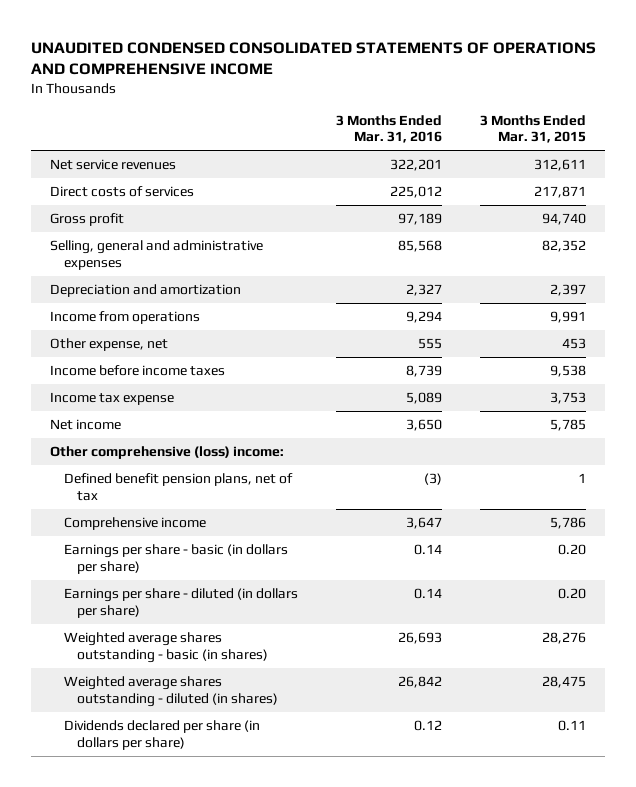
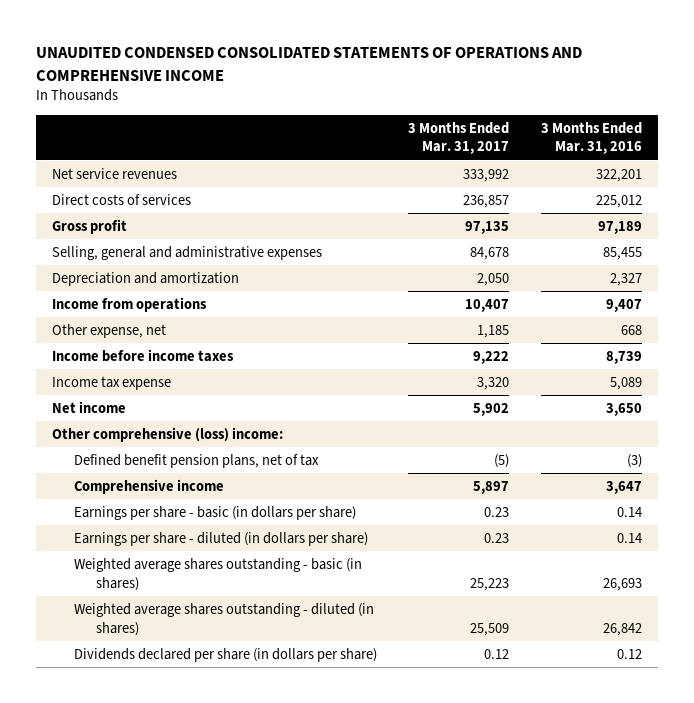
[479,114,586,144] 3 Months Ended Mar. 31, 2015 -> none
none -> [408,121,510,155] 3 Months Ended Mar. 31, 2017
[397,239,442,252] 85,568 -> [603,246,643,260] 85,455
[405,310,442,323] 9,294 -> [606,298,643,312] 9,407
[417,337,442,349] 555 -> [621,324,643,335] 668

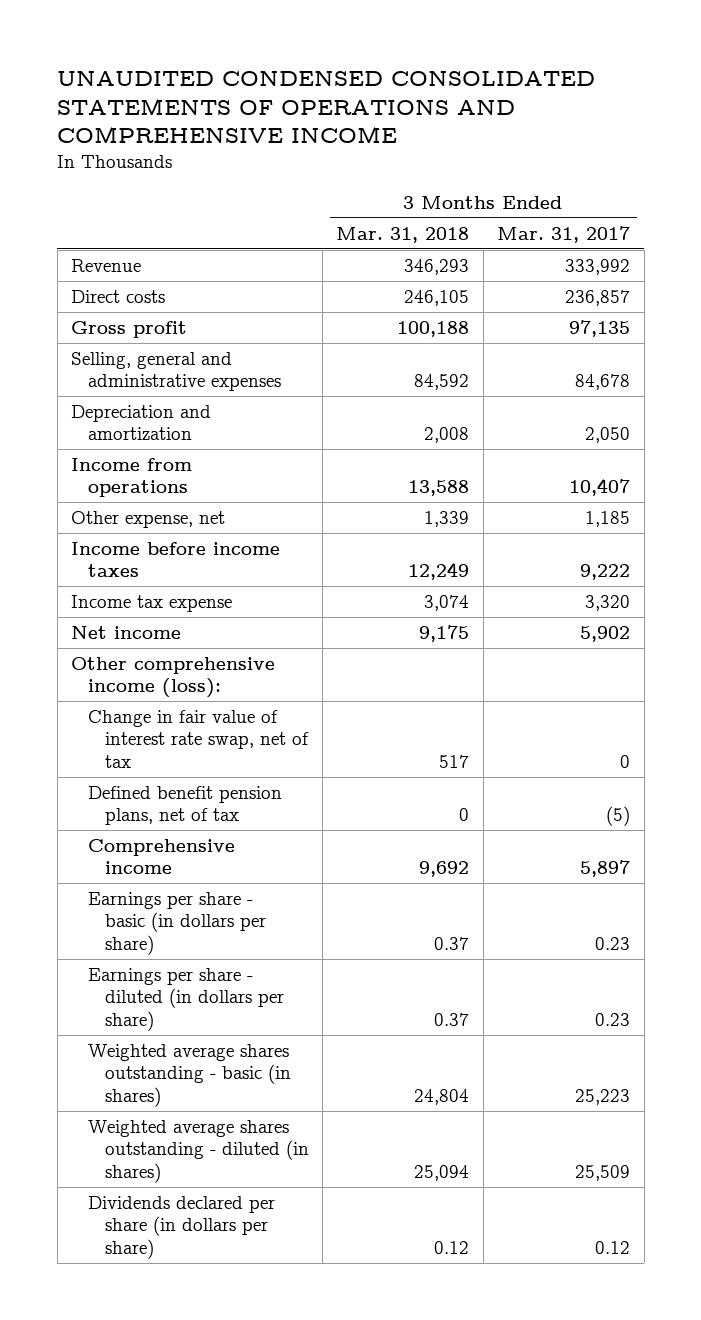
[541,121,643,155] 3 Months Ended Mar. 31, 2016 -> none
none -> [336,226,470,243] Mar. 31, 2018
[51,167,177,179] Net service revenues -> [71,258,142,272] Revenue
[51,193,191,205] Direct costs of services -> [71,289,166,303] Direct costs
[51,426,283,442] Other comprehensive (loss) income: -> [71,656,276,699] Other comprehensive income (loss):
none -> [87,709,309,768] Change in fair value of interest rate swap, net of tax

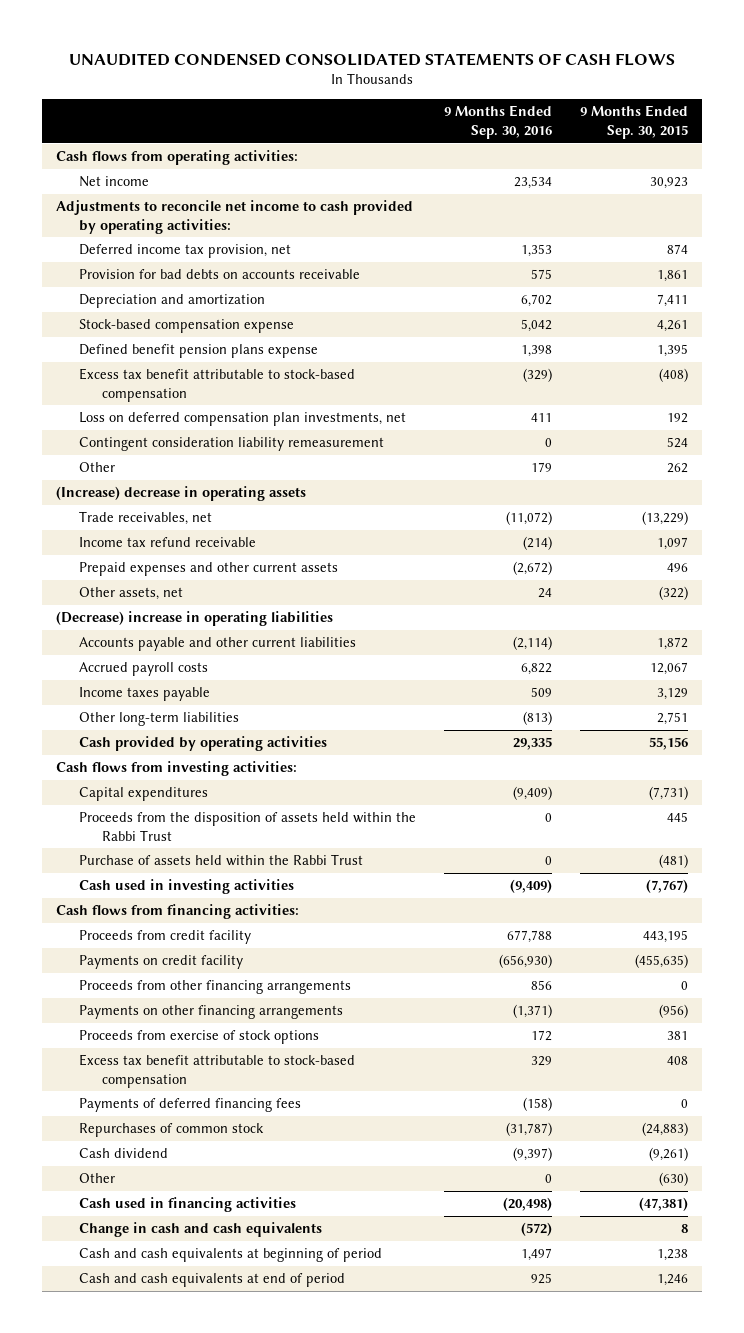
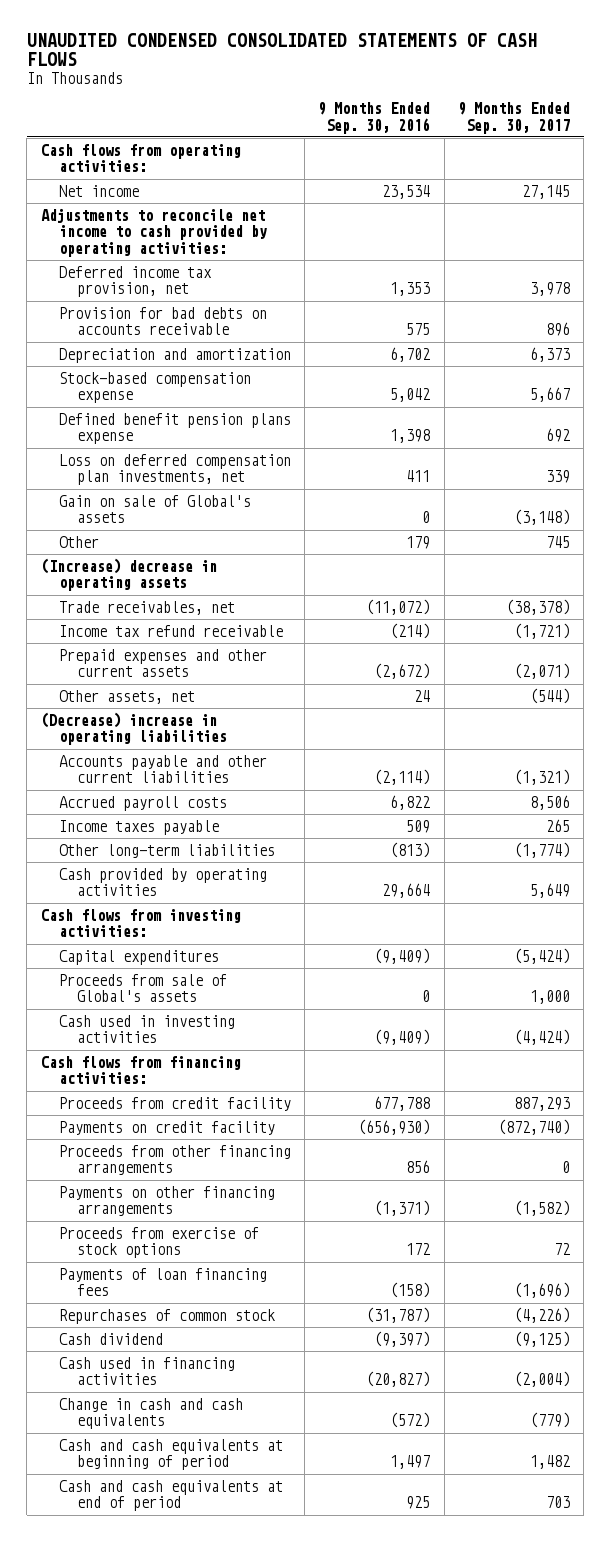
[579,105,688,139] 9 Months Ended Sep. 30, 2015 -> none
none -> [457,102,570,134] 9 Months Ended Sep. 30, 2017
[78,368,355,402] Excess tax benefit attributable to stock-based compensation -> none
[78,437,384,452] Contingent consideration liability remeasurement -> none
none -> [58,494,251,524] Gain on sale of Global's assets
[512,737,552,751] 29,335 -> [382,883,431,899] 29,664
[78,812,416,841] Proceeds from the disposition of assets held within the Rabbi Trust -> none
[78,854,363,867] Purchase of assets held within the Rabbi Trust -> none
none -> [58,973,227,1003] Proceeds from sale of Global's assets
[78,1054,355,1088] Excess tax benefit attributable to stock-based compensation -> none
[78,1098,301,1113] Payments of deferred financing fees -> [58,1267,267,1297] Payments of loan financing fees
[78,1173,115,1184] Other -> none
[502,1197,552,1212] (20,498) -> [366,1371,431,1388] (20,827)

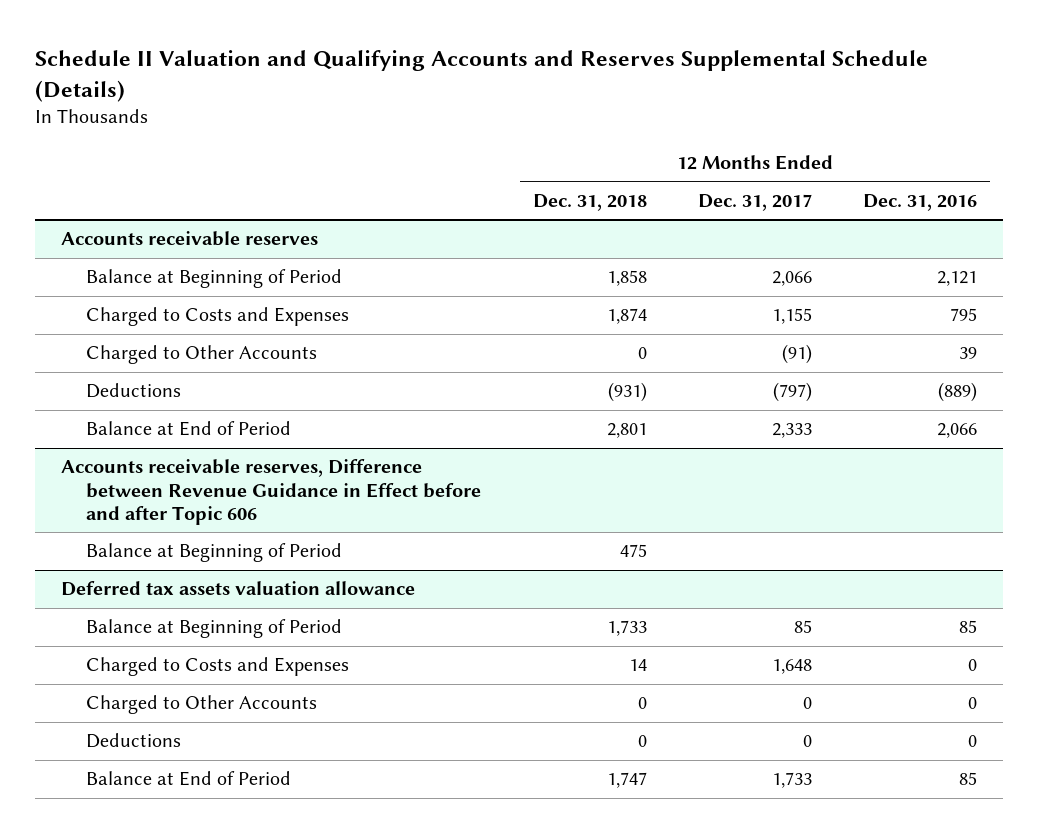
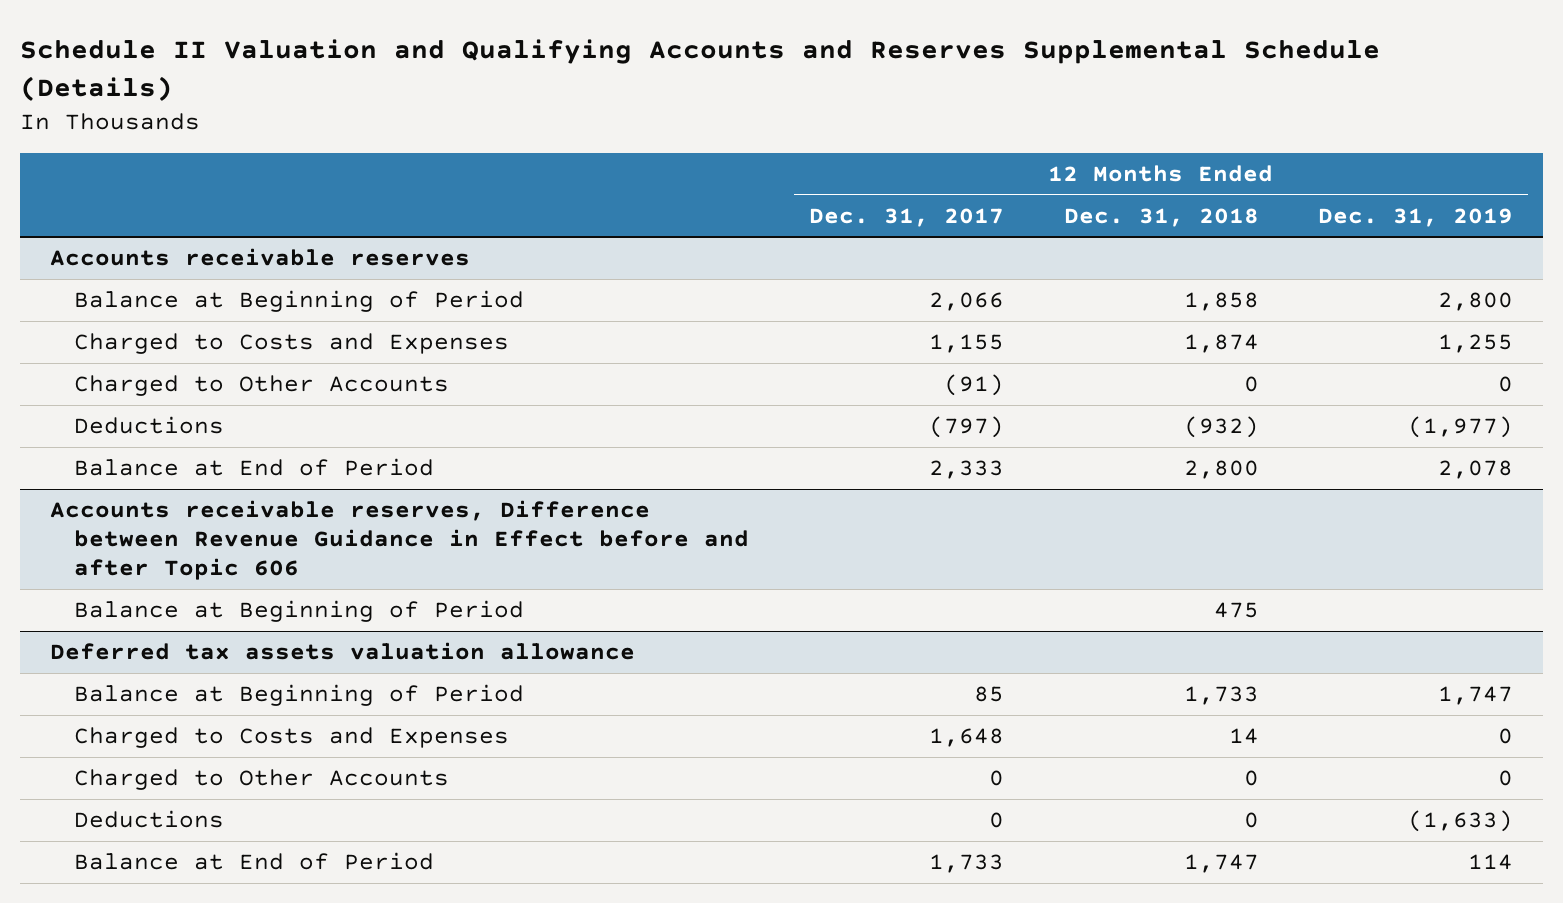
[863,193,978,211] Dec. 31, 2016 -> none
none -> [1318,207,1514,227] Dec. 31, 2019
[607,382,647,403] (931) -> [1183,415,1259,438] (932)
[606,423,647,439] 2,801 -> [1183,459,1259,479] 2,800

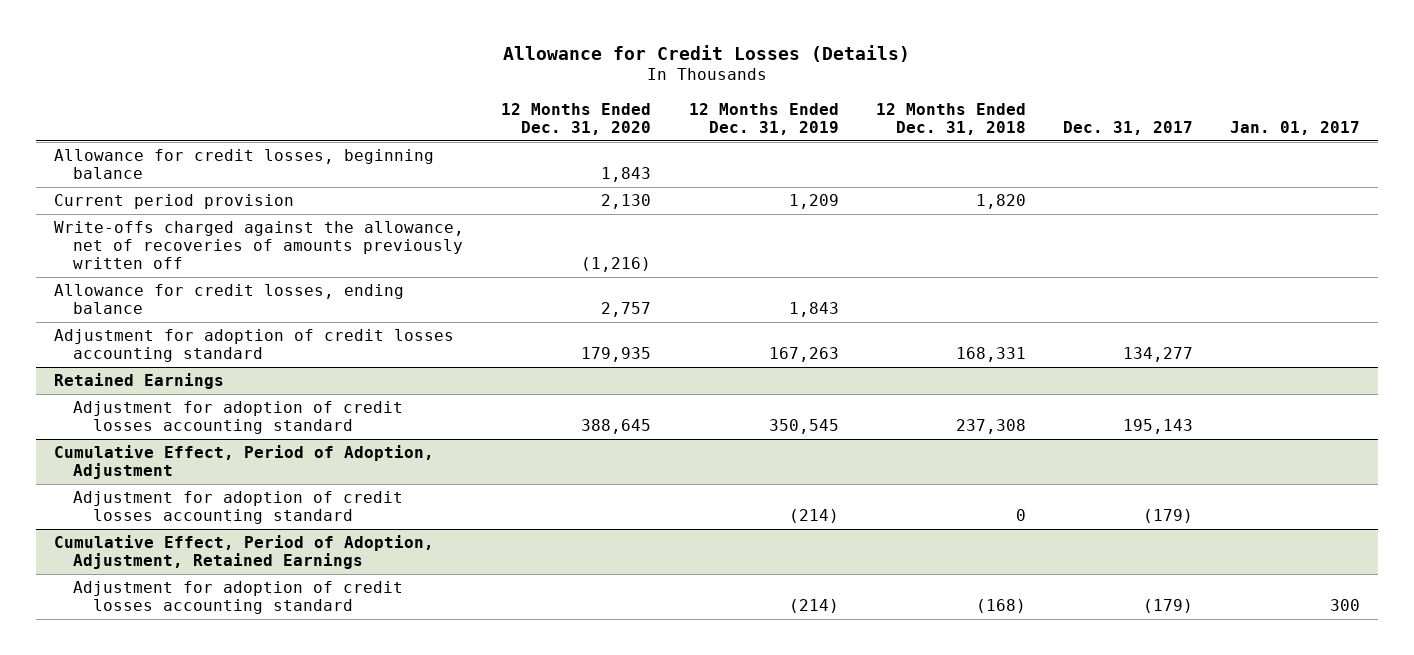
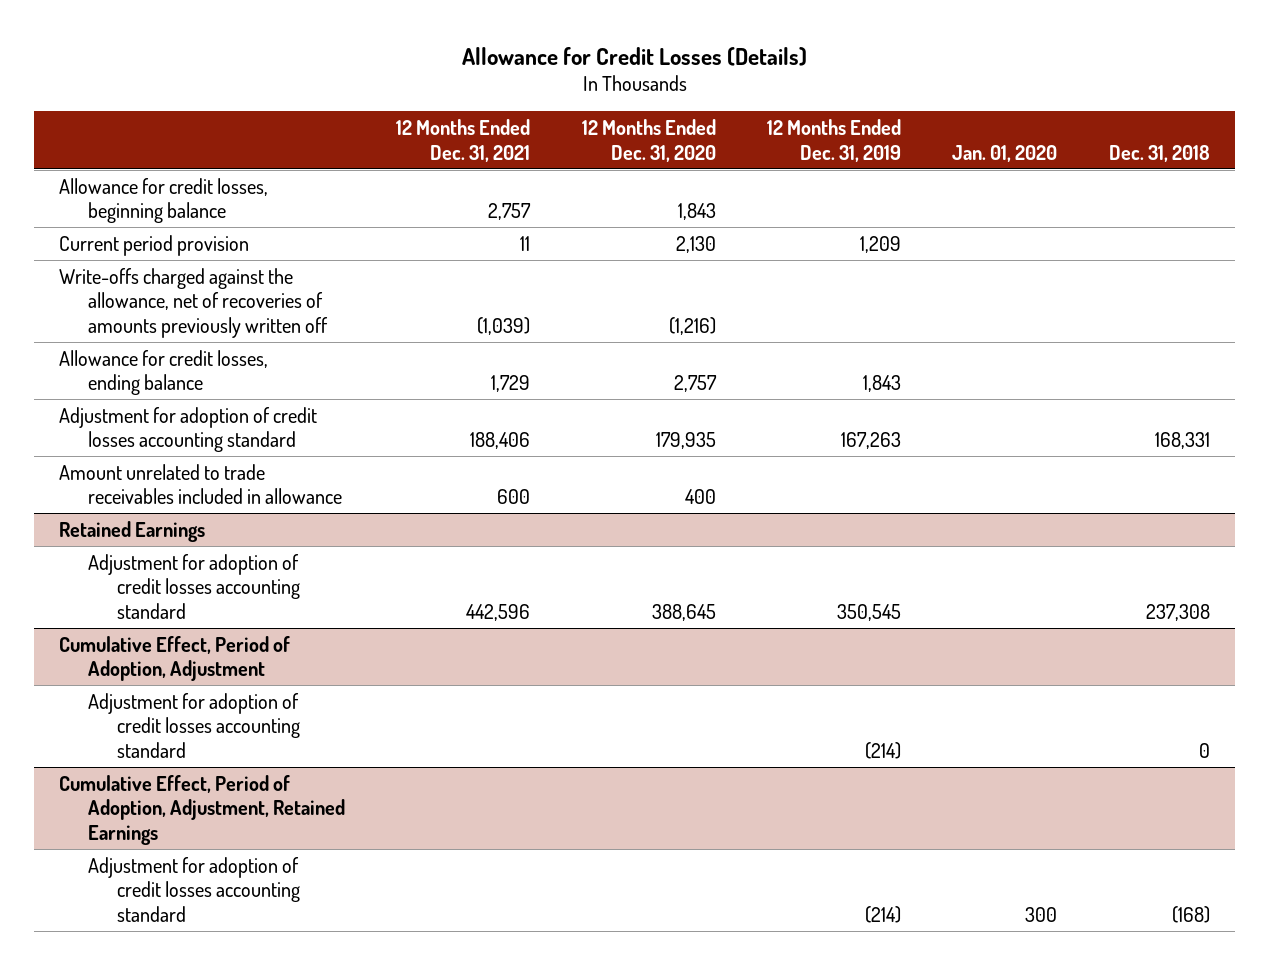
[875,102,1026,136] 12 Months Ended Dec. 31, 2018 -> none
[1062,121,1193,136] Dec. 31, 2017 -> none
[1229,121,1360,136] Jan. 01, 2017 -> none
none -> [396,118,531,162] 12 Months Ended Dec. 31, 2021
none -> [952,144,1058,162] Jan. 01, 2020
none -> [1108,144,1210,162] Dec. 31, 2018
none -> [59,463,343,505] Amount unrelated to trade receivables included in allowance

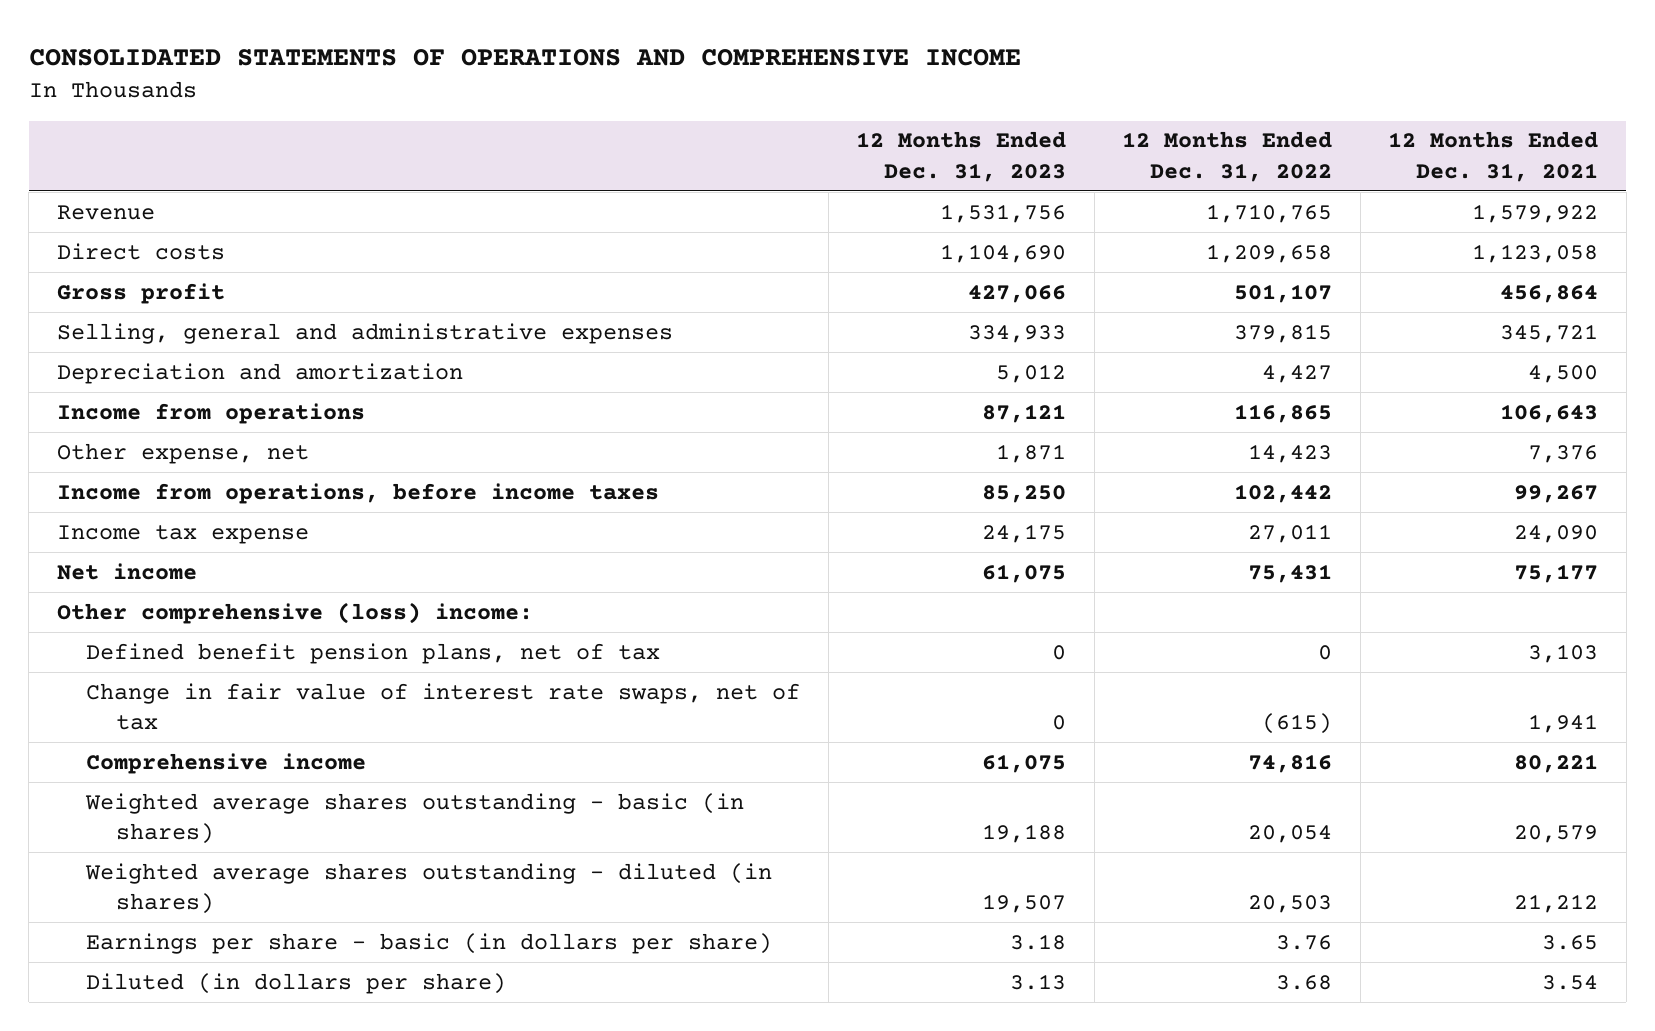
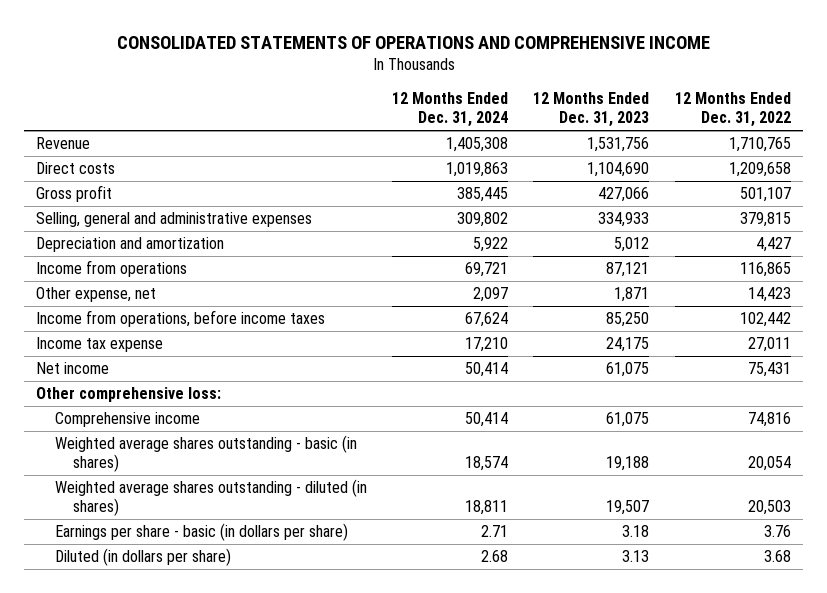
[1388,131,1599,182] 12 Months Ended Dec. 31, 2021 -> none
none -> [391,92,508,128] 12 Months Ended Dec. 31, 2024
[86,642,661,664] Defined benefit pension plans, net of tax -> none
[86,682,801,731] Change in fair value of interest rate swaps, net of tax -> none
[56,601,533,624] Other comprehensive (loss) income: -> [36,387,222,403] Other comprehensive loss:

